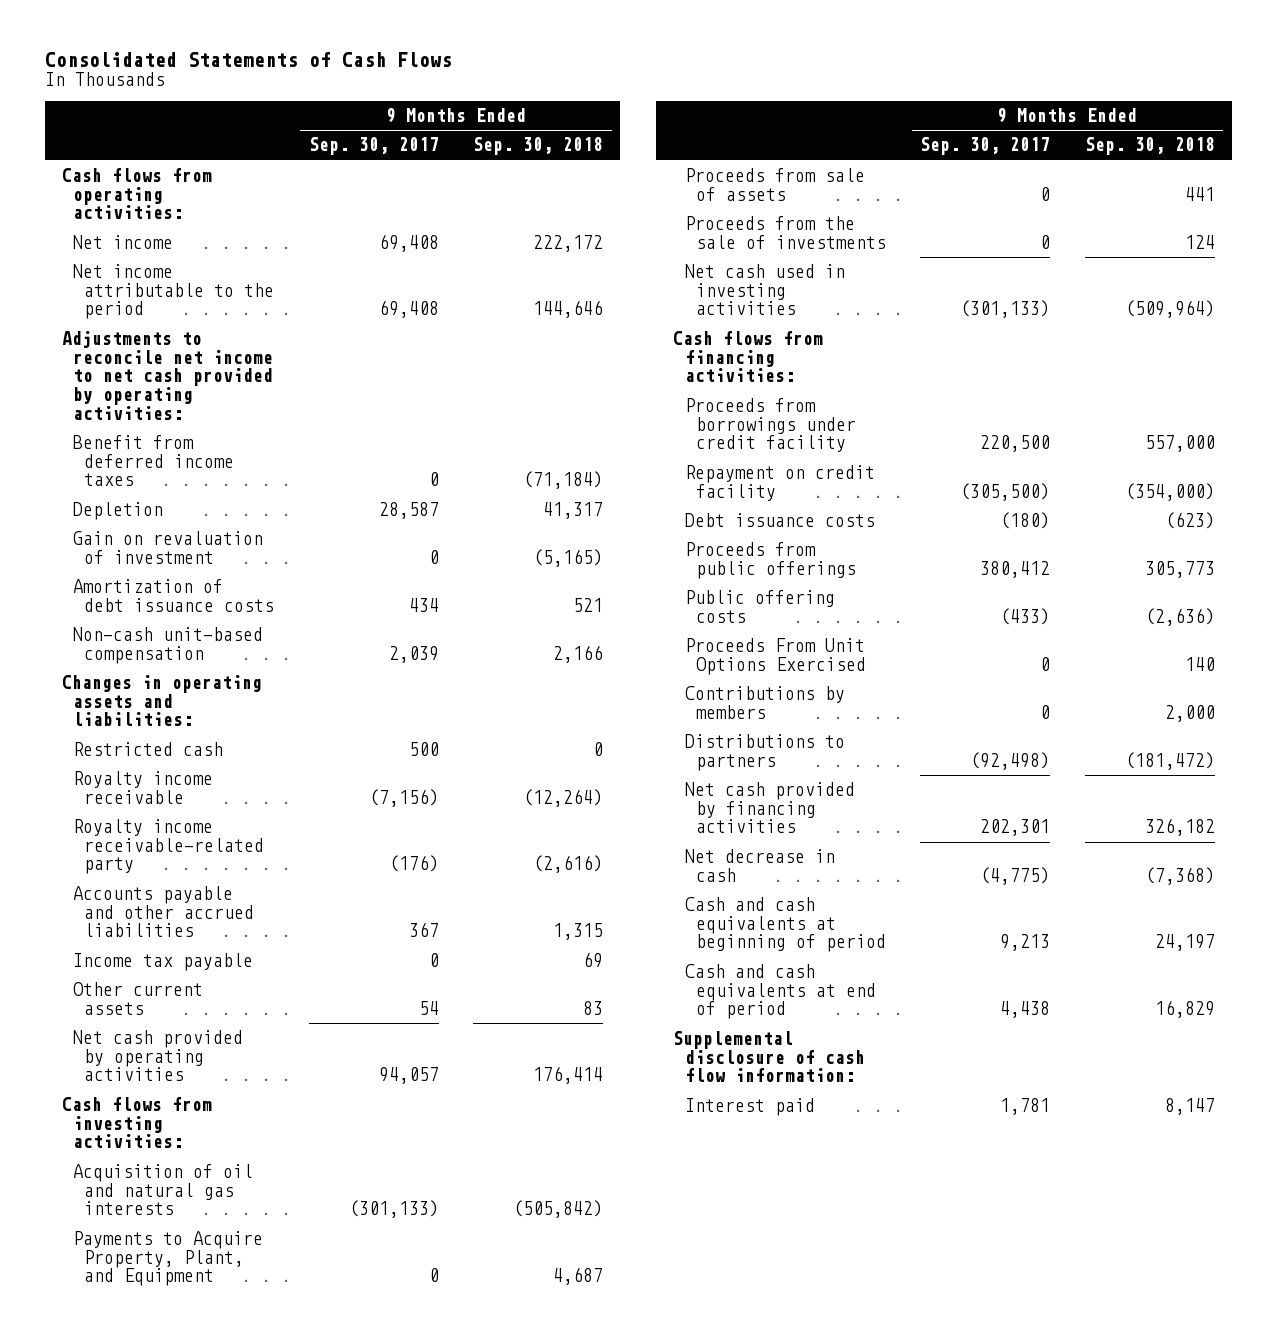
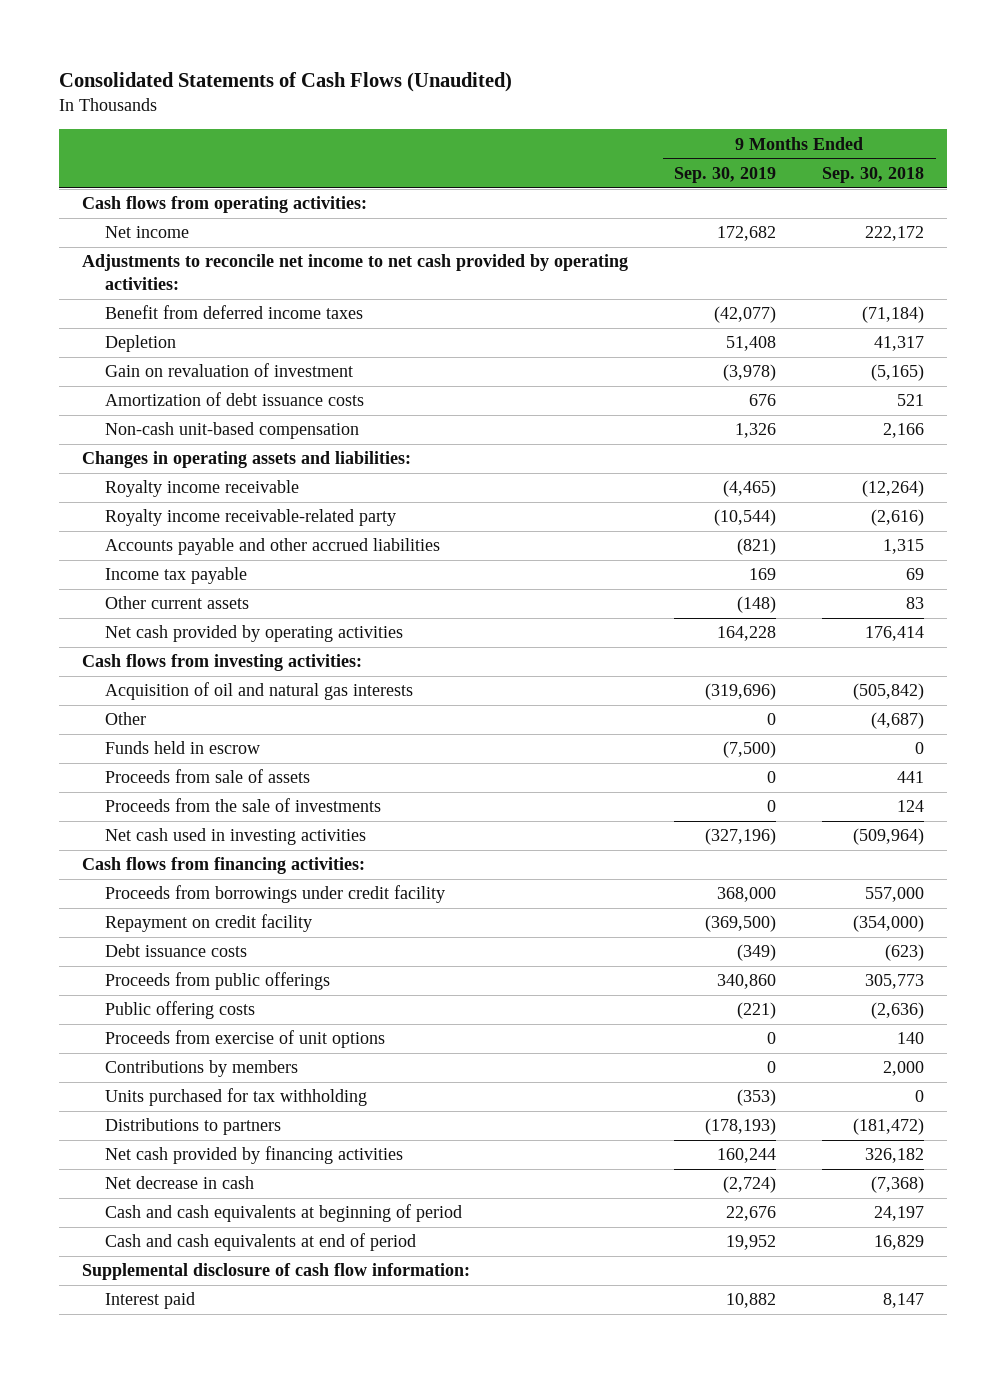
[44,51,452,67] Consolidated Statements of Cash Flows -> [58,71,512,92] Consolidated Statements of Cash Flows (Unaudited)
[308,137,439,156] Sep. 30, 2017 -> none
none -> [674,166,777,183] Sep. 30, 2019
[72,264,275,320] Net income attributable to the period -> none
[72,742,223,757] Restricted cash -> none
[72,1231,263,1287] Payments to Acquire Property, Plant, and Equipment -> none
none -> [105,712,147,726] Other
none -> [105,741,261,755] Funds held in escrow
[684,638,866,675] Proceeds From Unit Options Exercised -> [105,1030,386,1049] Proceeds from exercise of unit options
none -> [105,1088,368,1107] Units purchased for tax withholding

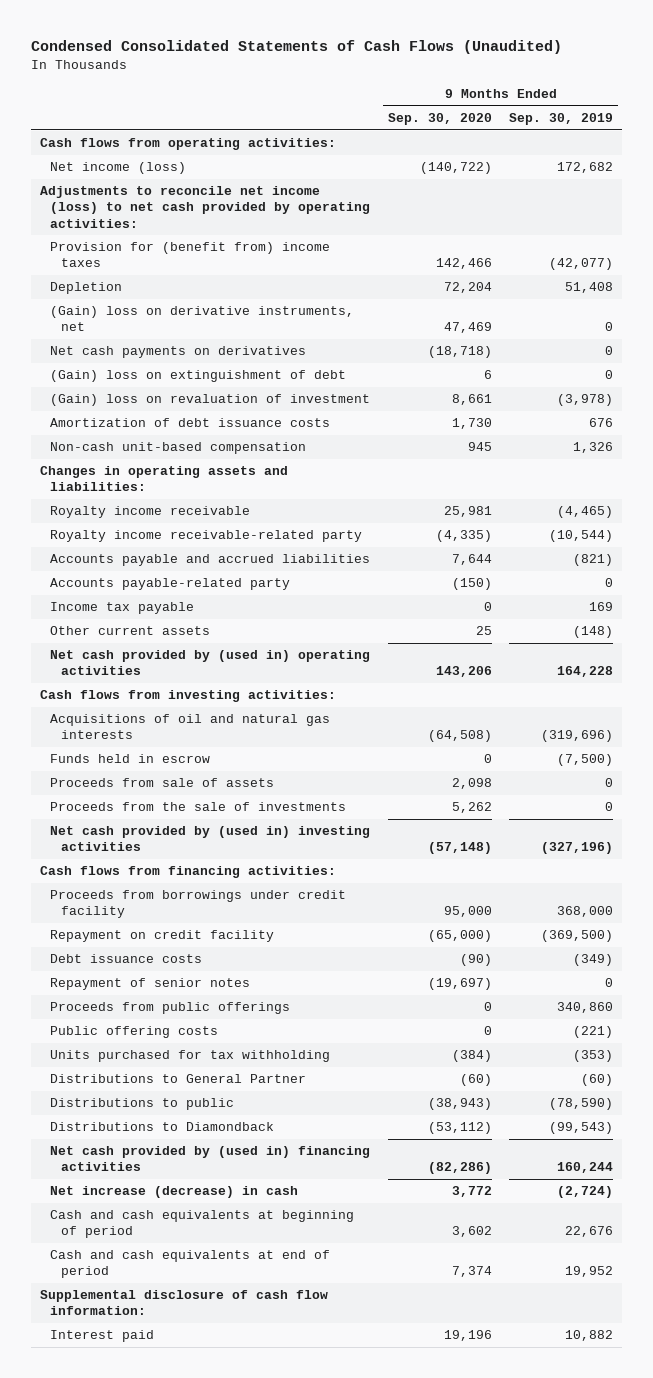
[58,71,512,92] Consolidated Statements of Cash Flows (Unaudited) -> [30,40,562,55] Condensed Consolidated Statements of Cash Flows (Unaudited)
[822,166,925,183] Sep. 30, 2018 -> none
none -> [387,113,492,126] Sep. 30, 2020
[105,226,190,239] Net income -> [50,162,187,175] Net income (loss)
[81,254,628,290] Adjustments to reconcile net income to net cash provided by operating activities: -> [39,186,371,228] Adjustments to reconcile net income (loss) to net cash provided by operating activities:
[105,305,364,320] Benefit from deferred income taxes -> [50,242,331,268] Provision for (benefit from) income taxes
none -> [50,306,355,332] (Gain) loss on derivative instruments, net
none -> [50,346,307,359] Net cash payments on derivatives
none -> [50,370,347,383] (Gain) loss on extinguishment of debt
[105,363,354,378] Gain on revaluation of investment -> [50,394,371,407] (Gain) loss on revaluation of investment
[105,538,441,556] Accounts payable and other accrued liabilities -> [50,554,371,567] Accounts payable and accrued liabilities
none -> [50,578,291,591] Accounts payable-related party
[105,625,404,643] Net cash provided by operating activities -> [50,650,371,676] Net cash provided by (used in) operating activities
[105,712,147,726] Other -> none
[105,682,414,701] Acquisition of oil and natural gas interests -> [50,714,331,740] Acquisitions of oil and natural gas interests
[105,828,367,846] Net cash used in investing activities -> [50,826,371,852] Net cash provided by (used in) investing activities
none -> [50,978,251,991] Repayment of senior notes
[105,1030,386,1049] Proceeds from exercise of unit options -> none
[105,1060,299,1078] Contributions by members -> none
none -> [50,1074,307,1084] Distributions to General Partner
none -> [50,1098,235,1111] Distributions to public
[105,1118,282,1136] Distributions to partners -> [50,1122,275,1132] Distributions to Diamondback
[705,1118,777,1136] (178,193) -> [549,1122,614,1135] (99,543)
[105,1146,404,1165] Net cash provided by financing activities -> [50,1146,371,1172] Net cash provided by (used in) financing activities
[105,1176,255,1190] Net decrease in cash -> [50,1186,299,1199] Net increase (decrease) in cash

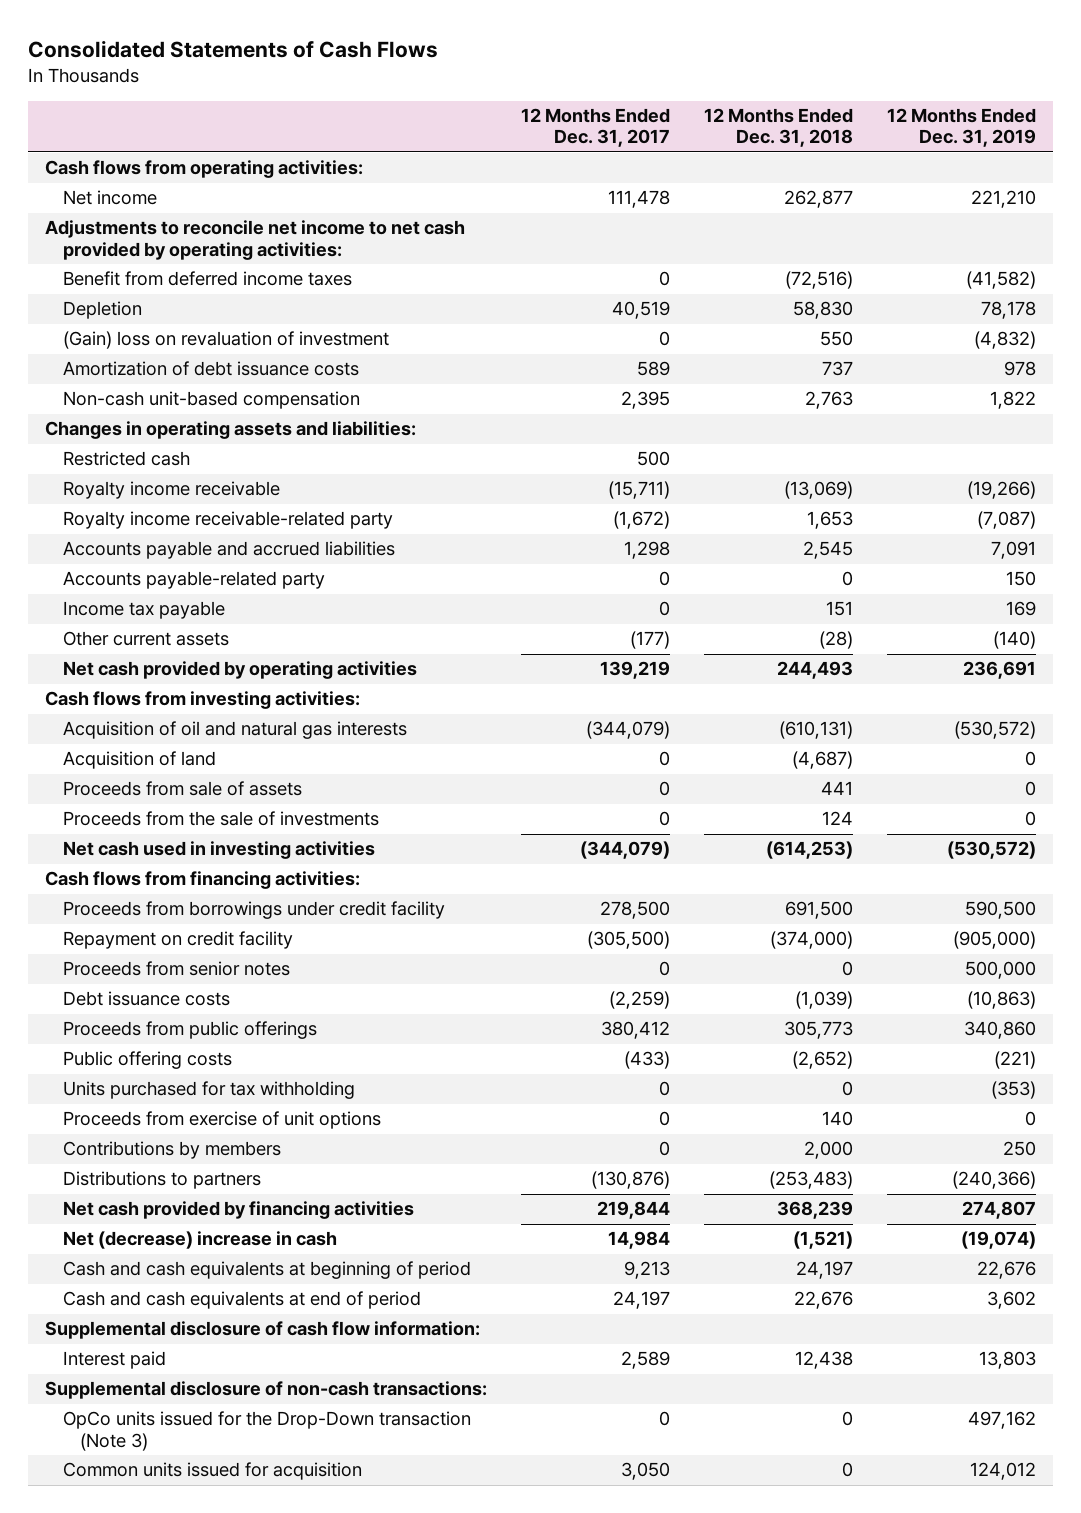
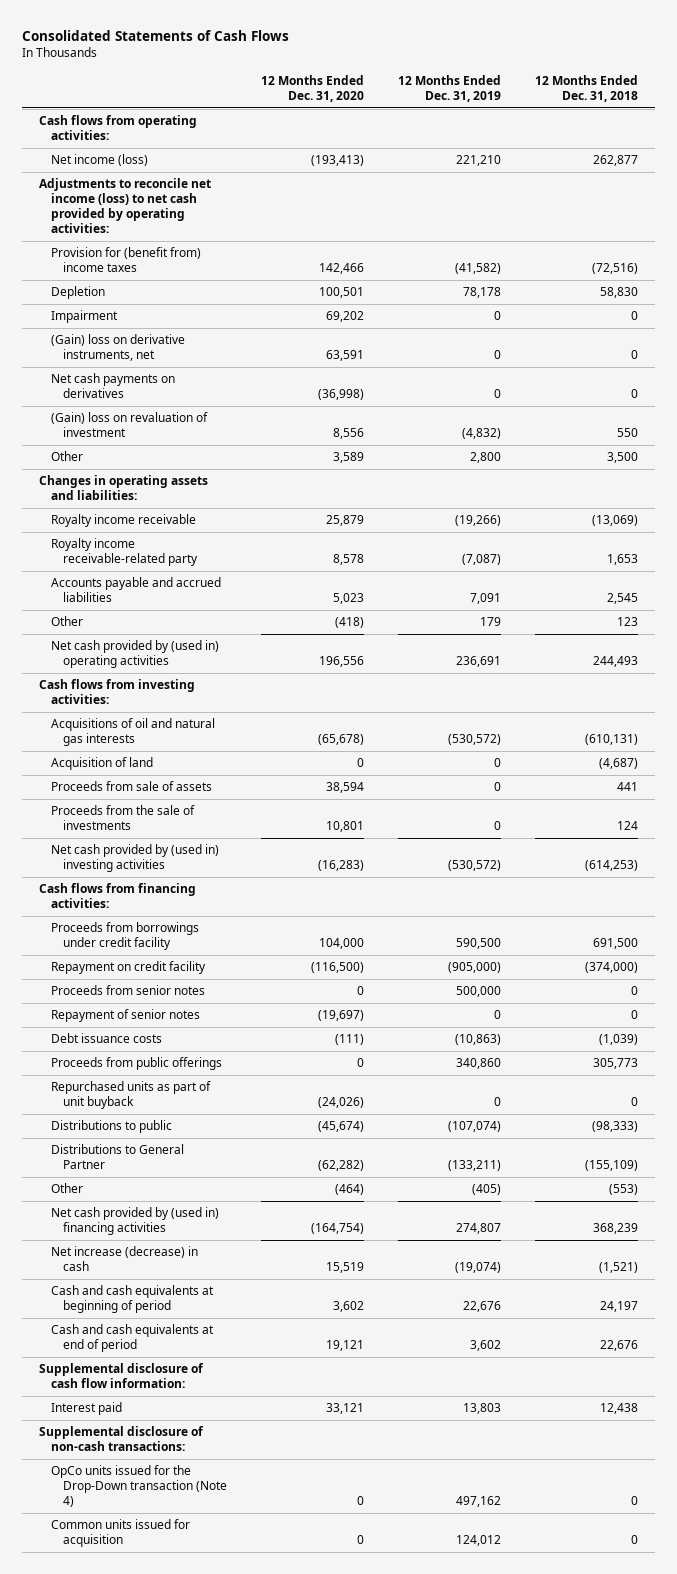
[521,108,671,148] 12 Months Ended Dec. 31, 2017 -> none
none -> [261,74,365,102] 12 Months Ended Dec. 31, 2020
[62,190,157,206] Net income -> [51,154,149,167] Net income (loss)
[45,220,466,260] Adjustments to reconcile net income to net cash provided by operating activities: -> [39,178,212,233] Adjustments to reconcile net income (loss) to net cash provided by operating activities:
[62,271,352,287] Benefit from deferred income taxes -> [51,247,202,273] Provision for (benefit from) income taxes
none -> [51,310,119,324] Impairment
none -> [51,334,186,362] (Gain) loss on derivative instruments, net
none -> [51,373,176,399] Net cash payments on derivatives
[62,361,359,377] Amortization of debt issuance costs -> none
[62,391,360,410] Non-cash unit-based compensation -> none
none -> [51,451,84,462] Other
[62,451,190,467] Restricted cash -> none
[62,571,325,590] Accounts payable-related party -> none
[62,601,225,620] Income tax payable -> none
[62,631,229,647] Other current assets -> none
none -> [51,616,84,627] Other
[62,661,417,680] Net cash provided by operating activities -> [51,640,220,669] Net cash provided by (used in) operating activities
[62,721,407,740] Acquisition of oil and natural gas interests -> [51,718,216,747] Acquisitions of oil and natural gas interests
[62,841,375,860] Net cash used in investing activities -> [51,844,220,873] Net cash provided by (used in) investing activities
none -> [51,1009,201,1023] Repayment of senior notes
[62,1051,232,1070] Public offering costs -> none
[62,1081,355,1100] Units purchased for tax withholding -> none
[62,1111,381,1130] Proceeds from exercise of unit options -> none
[62,1141,281,1160] Contributions by members -> none
none -> [51,1081,212,1110] Repurchased units as part of unit buyback
none -> [51,1120,173,1134] Distributions to public
[62,1171,261,1190] Distributions to partners -> [51,1144,185,1170] Distributions to General Partner
[768,1171,853,1190] (253,483) -> [585,1160,639,1172] (155,109)
[951,1171,1036,1190] (240,366) -> [448,1160,502,1172] (133,211)
none -> [51,1183,84,1194] Other
[62,1201,414,1220] Net cash provided by financing activities -> [51,1207,220,1236] Net cash provided by (used in) financing activities
[62,1231,337,1250] Net (decrease) increase in cash -> [51,1246,199,1272] Net increase (decrease) in cash
[62,1411,471,1451] OpCo units issued for the Drop-Down transaction (Note 3) -> [51,1465,228,1508] OpCo units issued for the Drop-Down transaction (Note 4)

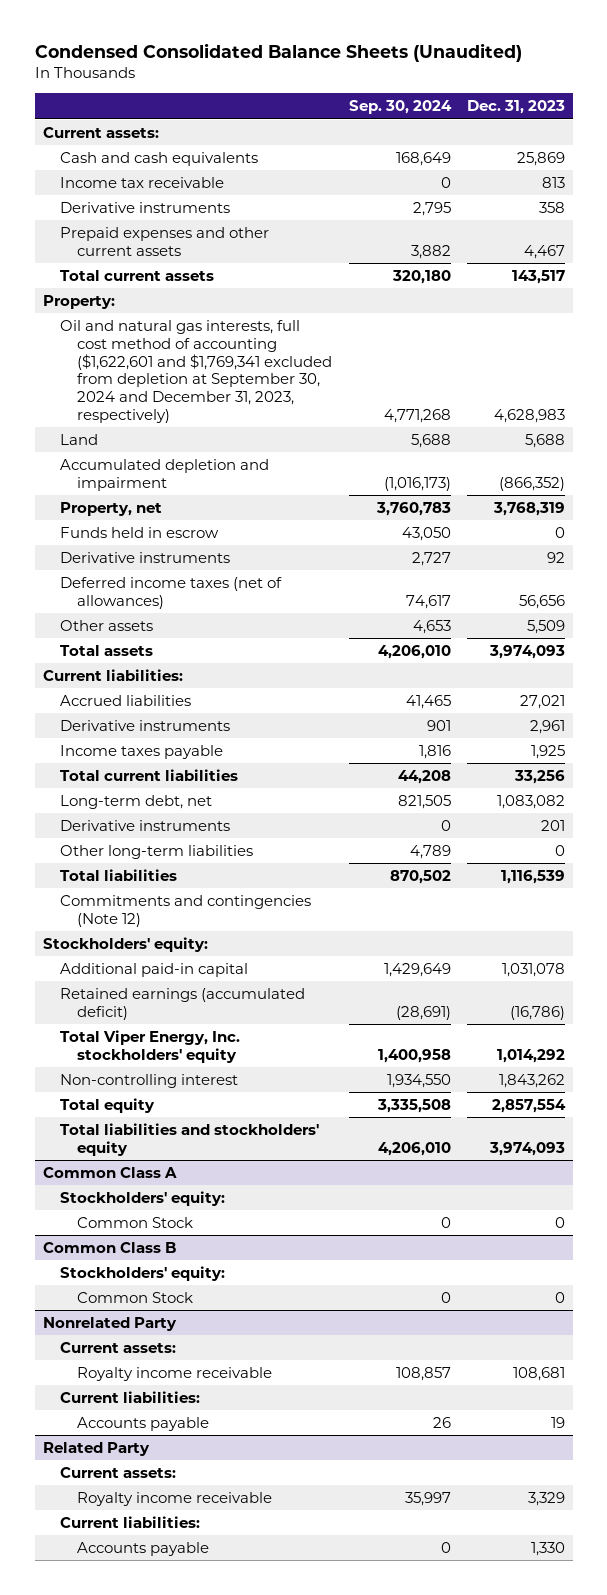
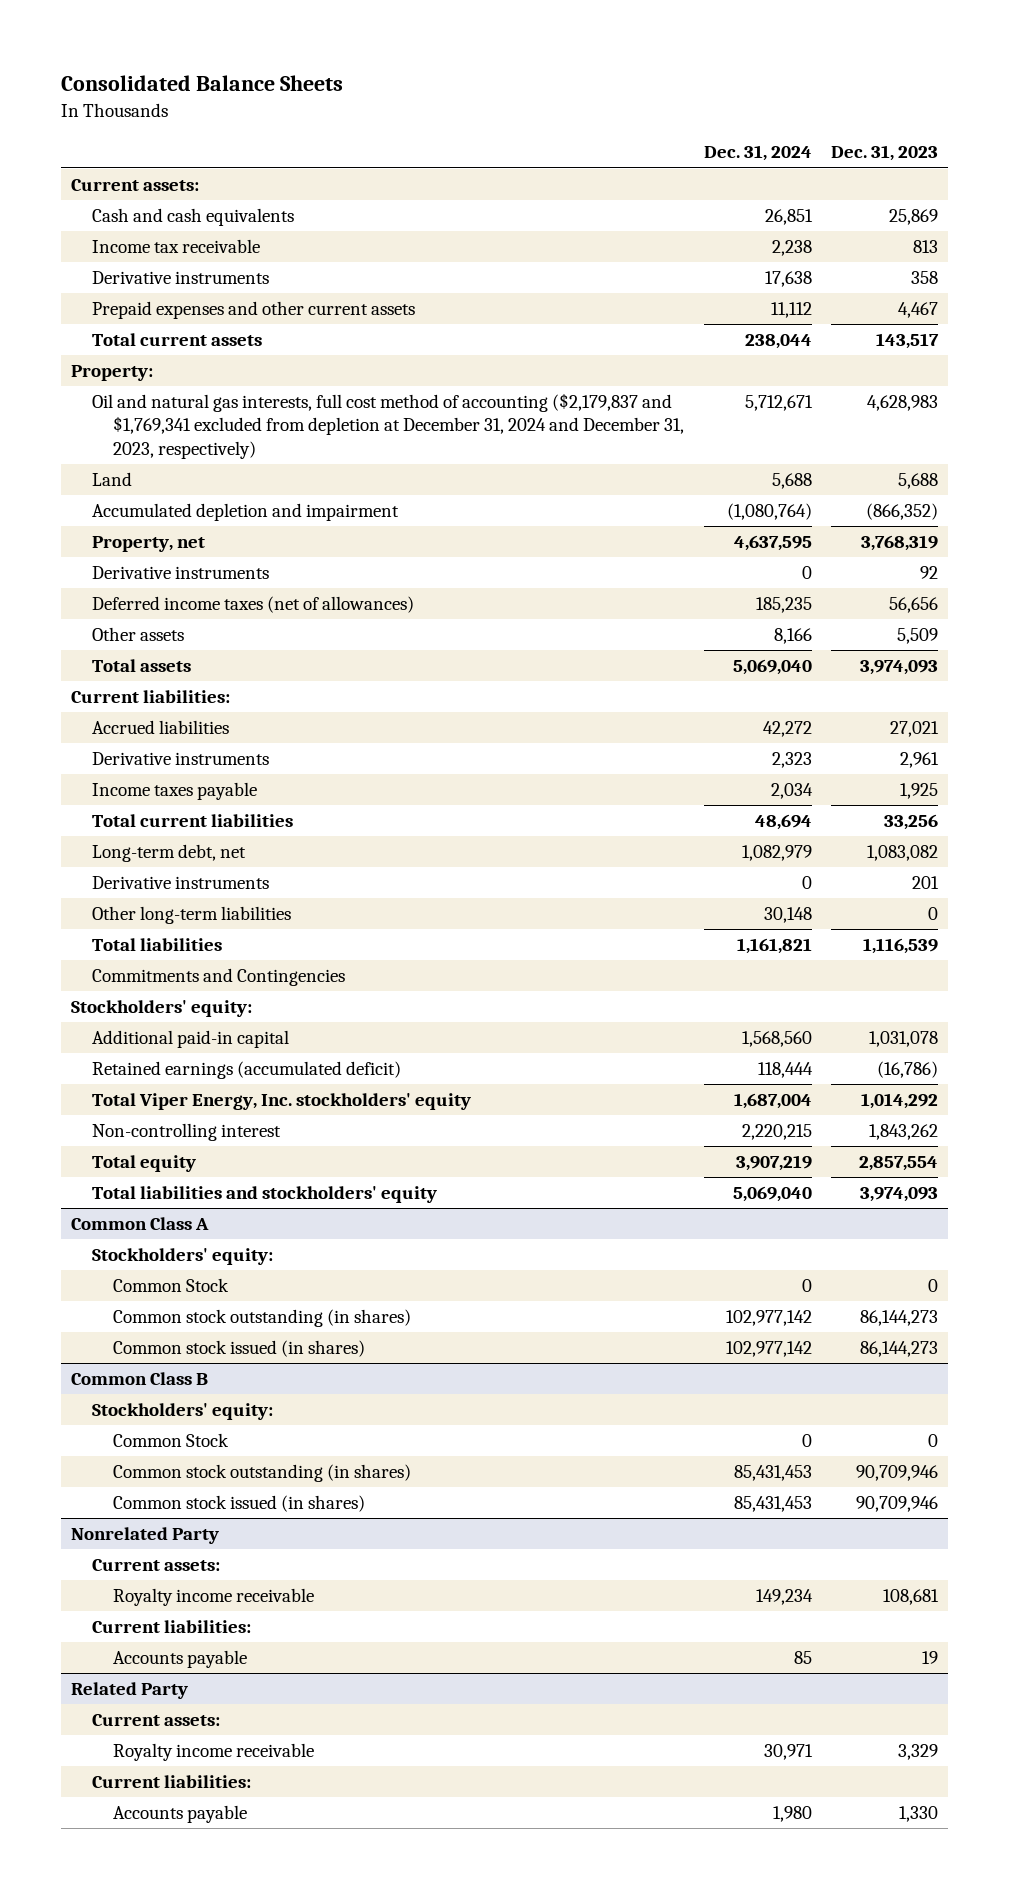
[34,42,522,62] Condensed Consolidated Balance Sheets (Unaudited) -> [61,75,344,92] Consolidated Balance Sheets
[348,100,452,115] Sep. 30, 2024 -> none
none -> [703,145,812,162] Dec. 31, 2024
[59,319,333,423] Oil and natural gas interests, full cost method of accounting ($1,622,601 and $1,769,341 excluded from depletion at September 30, 2024 and December 31, 2023, respectively) -> [92,393,685,459] Oil and natural gas interests, full cost method of accounting ($2,179,837 and $1,769,341 excluded from depletion at December 31, 2024 and December 31, 2023, respectively)
[59,526,219,538] Funds held in escrow -> none
[59,894,311,927] Commitments and contingencies (Note 12) -> [92,968,346,987] Commitments and Contingencies
none -> [113,1309,412,1328] Common stock outstanding (in shares)
none -> [113,1340,366,1358] Common stock issued (in shares)
none -> [113,1464,412,1483] Common stock outstanding (in shares)
none -> [113,1495,366,1513] Common stock issued (in shares)

